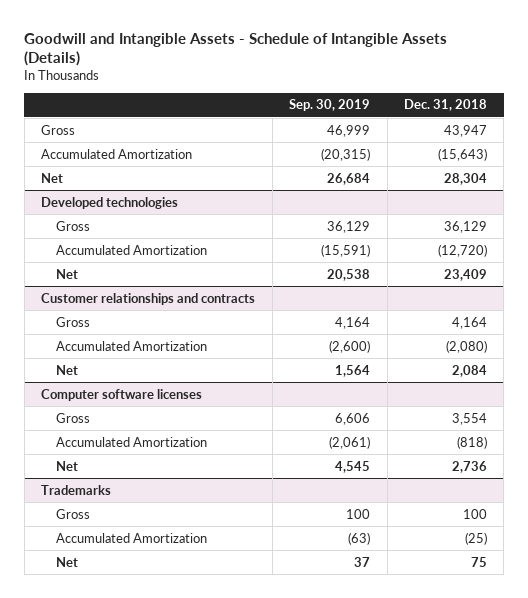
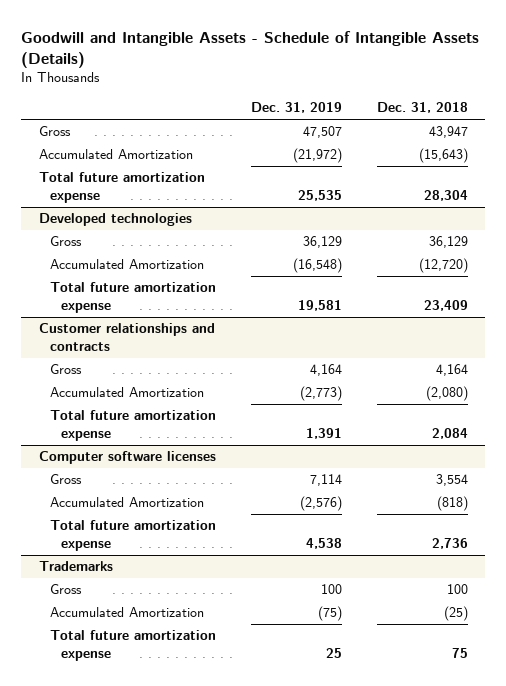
[289,99,371,112] Sep. 30, 2019 -> none
none -> [250,102,342,114] Dec. 31, 2019
[41,172,64,183] Net -> [38,172,205,204] Total future amortization expense
[55,268,78,279] Net -> [49,282,216,314] Total future amortization expense
[55,364,78,375] Net -> [49,410,216,442] Total future amortization expense
[55,460,78,471] Net -> [49,520,216,552] Total future amortization expense
[55,556,78,567] Net -> [49,630,216,662] Total future amortization expense

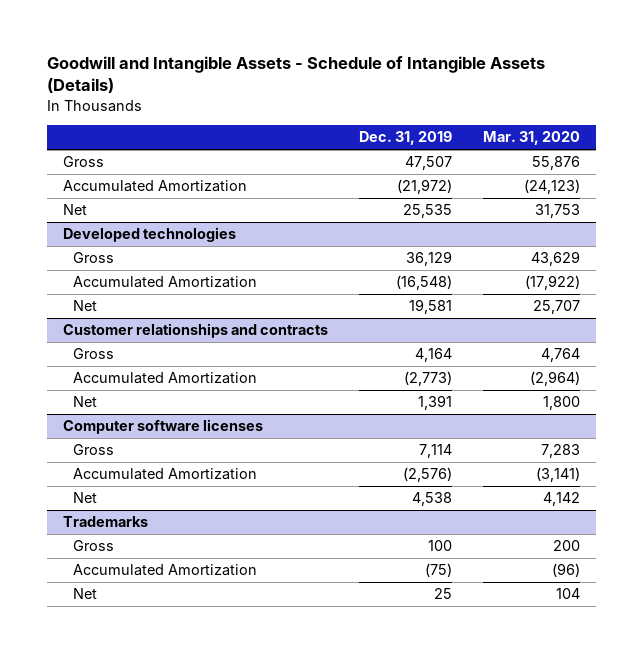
[376,102,468,114] Dec. 31, 2018 -> none
none -> [483,131,581,146] Mar. 31, 2020
[38,172,205,204] Total future amortization expense -> [62,204,87,216] Net
[49,282,216,314] Total future amortization expense -> [72,300,97,312] Net
[49,410,216,442] Total future amortization expense -> [72,396,97,408] Net
[49,520,216,552] Total future amortization expense -> [72,492,97,504] Net
[49,630,216,662] Total future amortization expense -> [72,588,97,600] Net

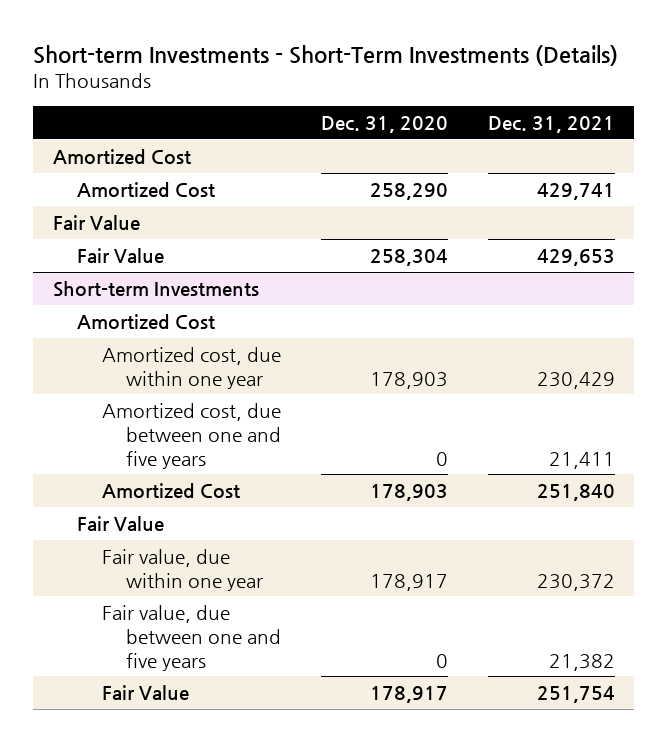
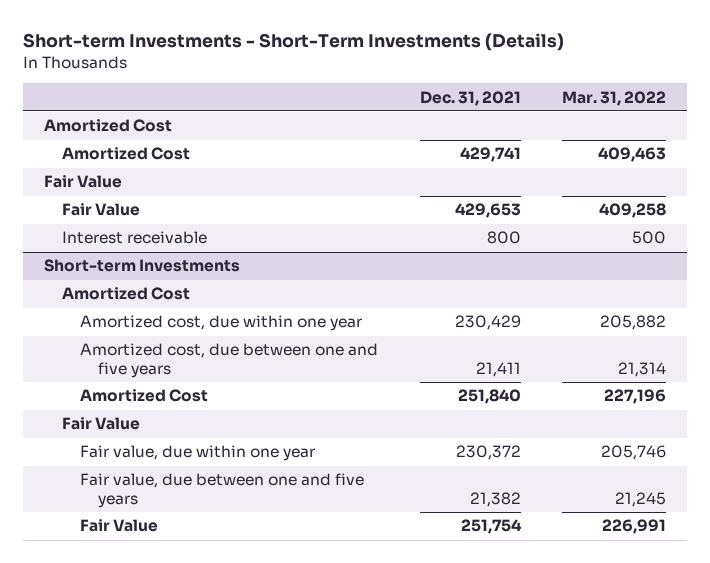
[320,116,448,134] Dec. 31, 2020 -> none
none -> [562,90,667,106] Mar. 31, 2022
none -> [62,231,208,245] Interest receivable

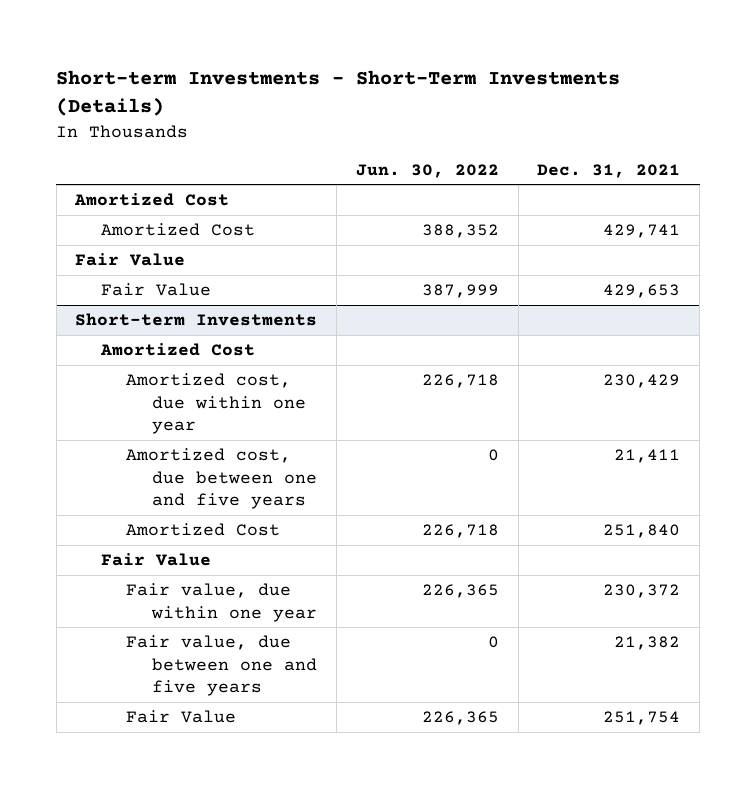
[562,90,667,106] Mar. 31, 2022 -> none
none -> [355,163,499,178] Jun. 30, 2022
[62,231,208,245] Interest receivable -> none

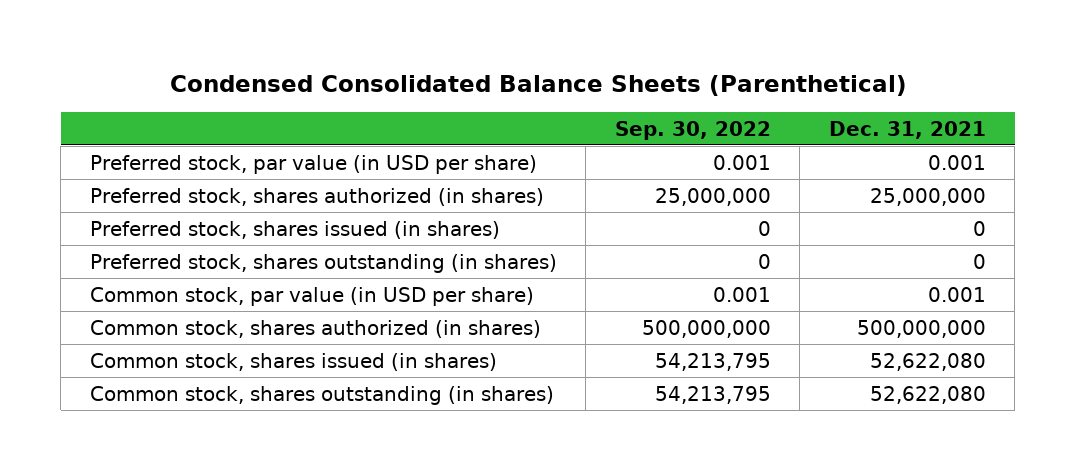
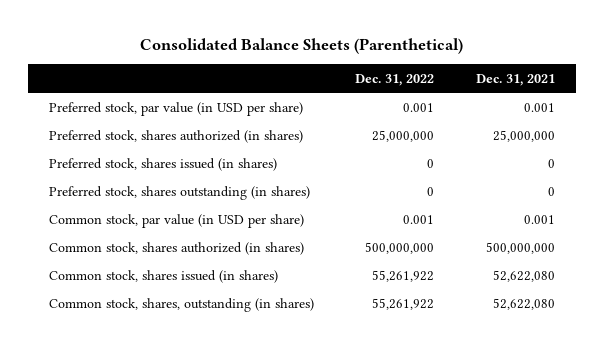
[169,74,907,96] Condensed Consolidated Balance Sheets (Parenthetical) -> [139,38,463,55] Consolidated Balance Sheets (Parenthetical)
[614,120,771,140] Sep. 30, 2022 -> none
none -> [355,73,435,86] Dec. 31, 2022
[89,385,554,405] Common stock, shares outstanding (in shares) -> [48,297,314,312] Common stock, shares, outstanding (in shares)

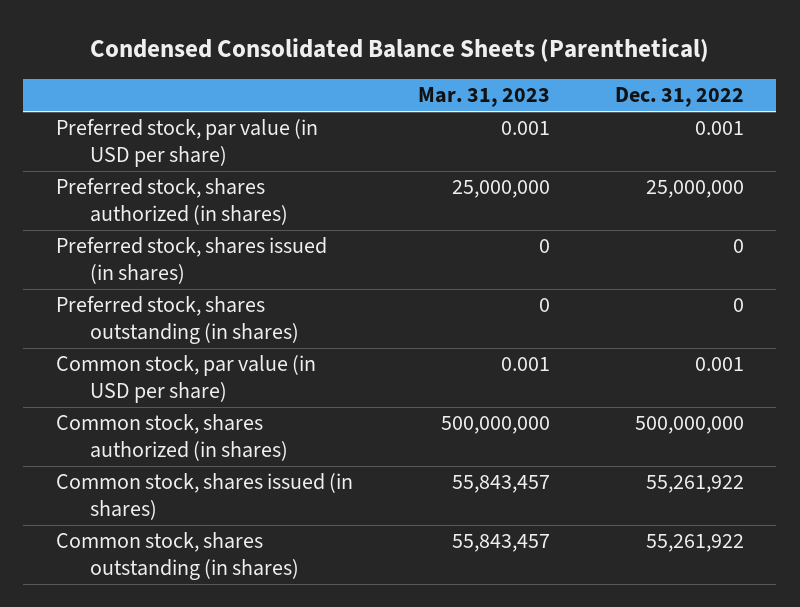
[139,38,463,55] Consolidated Balance Sheets (Parenthetical) -> [89,38,709,63] Condensed Consolidated Balance Sheets (Parenthetical)
[476,73,556,86] Dec. 31, 2021 -> none
none -> [417,87,550,108] Mar. 31, 2023
[48,297,314,312] Common stock, shares, outstanding (in shares) -> [55,532,300,581] Common stock, shares outstanding (in shares)

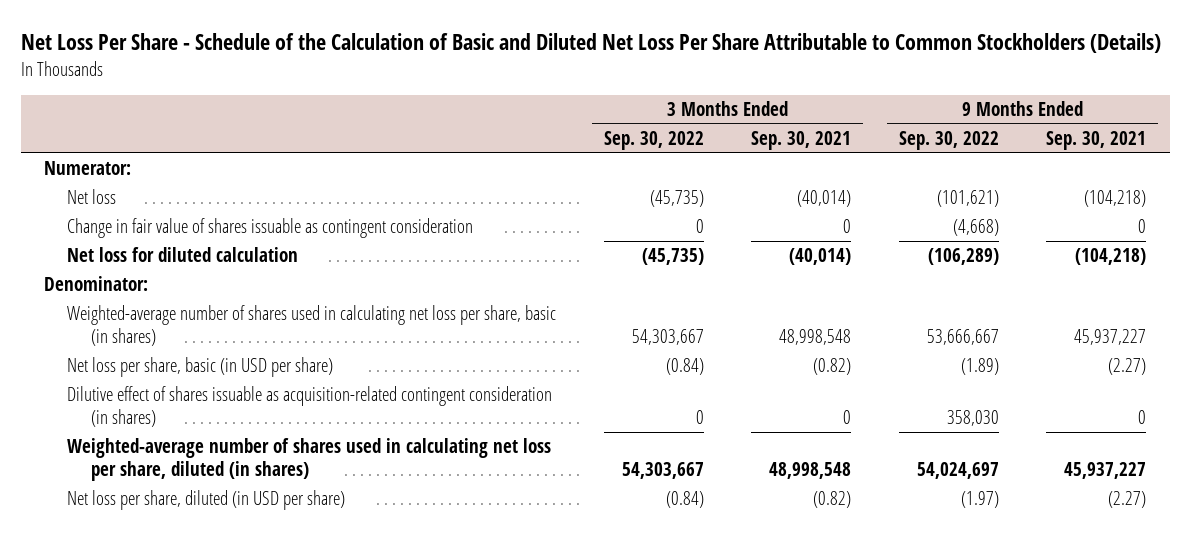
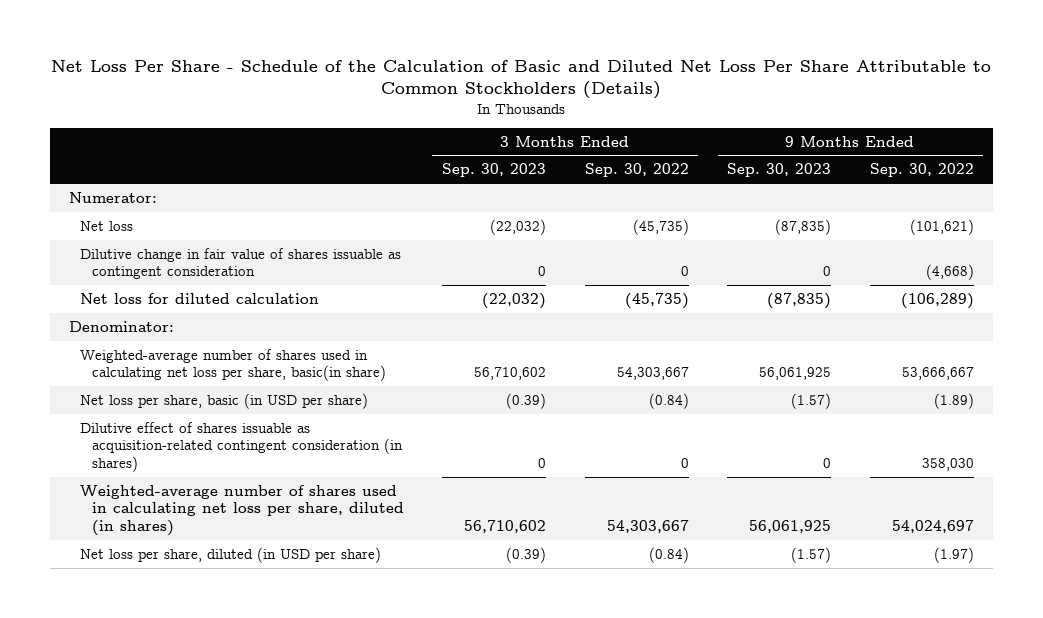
[751,131,852,151] Sep. 30, 2021 -> none
[1046,131,1147,151] Sep. 30, 2021 -> none
none -> [442,163,547,178] Sep. 30, 2023
none -> [727,163,832,178] Sep. 30, 2023
[67,218,474,239] Change in fair value of shares issuable as contingent consideration -> [80,247,402,280] Dilutive change in fair value of shares issuable as contingent consideration
[67,305,557,346] Weighted-average number of shares used in calculating net loss per share, basic (in shares) -> [80,348,386,382] Weighted-average number of shares used in calculating net loss per share, basic(in share)

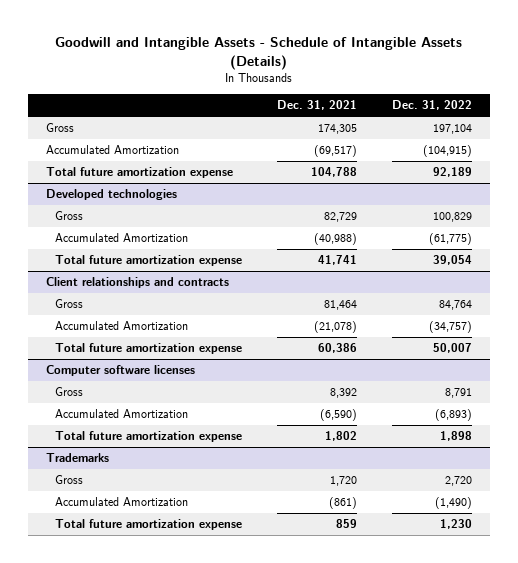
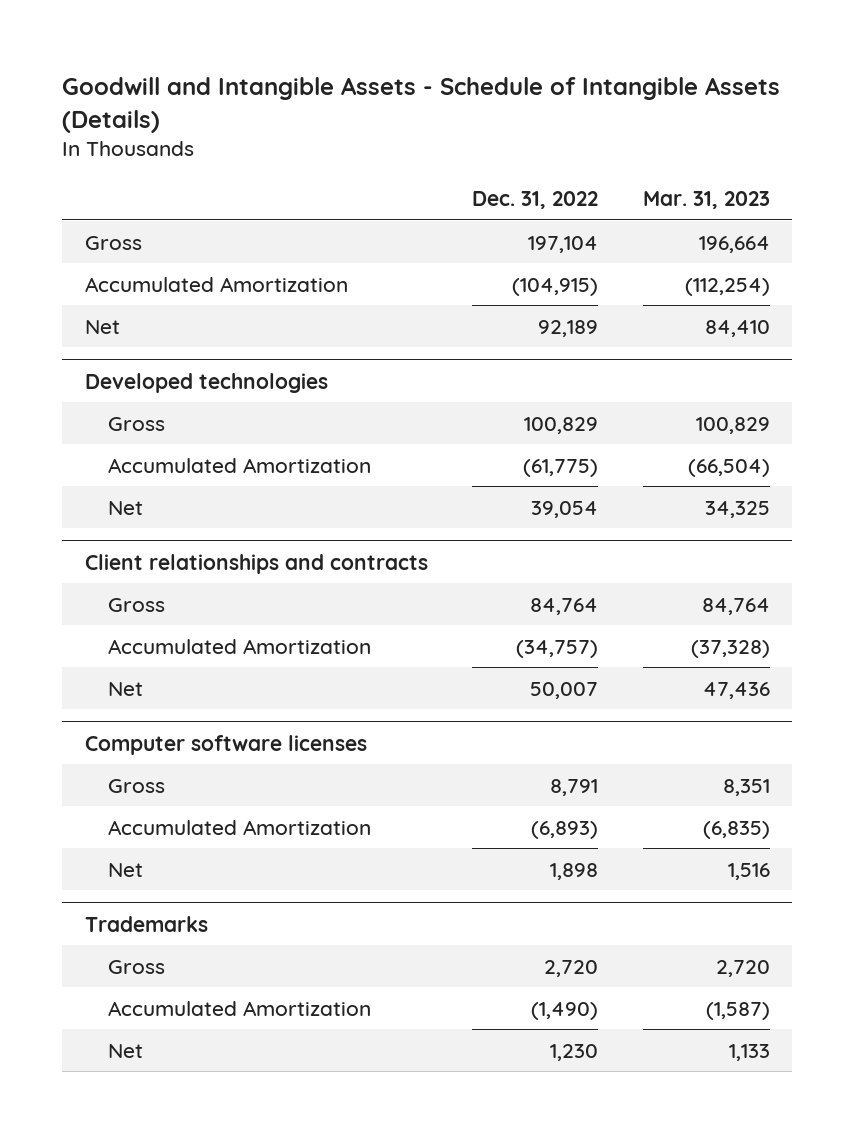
[276,100,357,111] Dec. 31, 2021 -> none
none -> [642,191,770,210] Mar. 31, 2023
[45,167,233,179] Total future amortization expense -> [84,319,120,334] Net
[54,255,242,267] Total future amortization expense -> [108,500,144,515] Net
[54,343,242,355] Total future amortization expense -> [108,681,144,696] Net
[54,431,242,443] Total future amortization expense -> [108,862,144,877] Net
[54,519,242,531] Total future amortization expense -> [108,1043,144,1058] Net

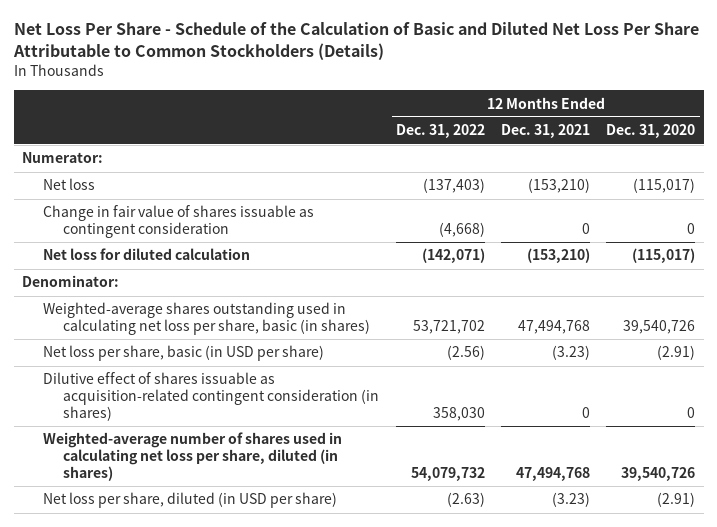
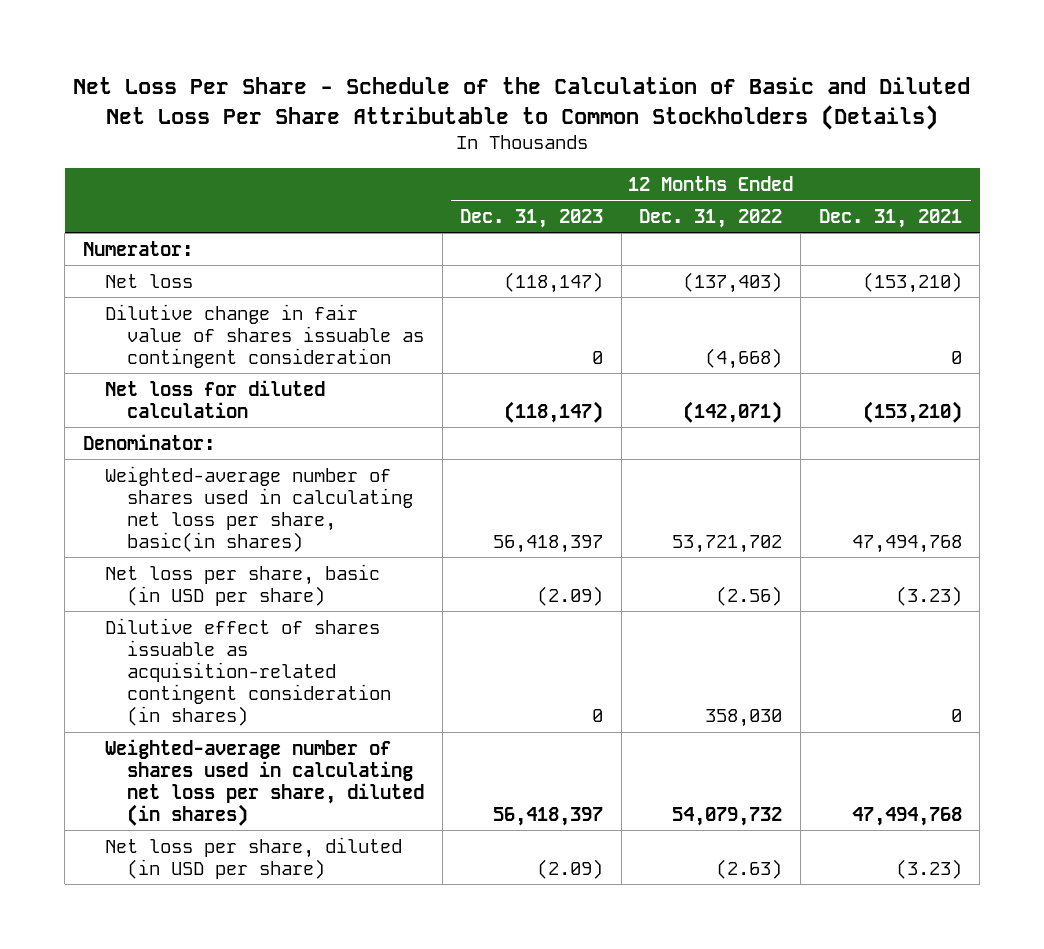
[606,124,696,139] Dec. 31, 2020 -> none
none -> [460,208,604,228] Dec. 31, 2023
[42,205,314,238] Change in fair value of shares issuable as contingent consideration -> [104,303,425,368] Dilutive change in fair value of shares issuable as contingent consideration
[42,302,371,335] Weighted-average shares outstanding used in calculating net loss per share, basic (in shares) -> [104,465,414,553] Weighted-average number of shares used in calculating net loss per share, basic(in shares)

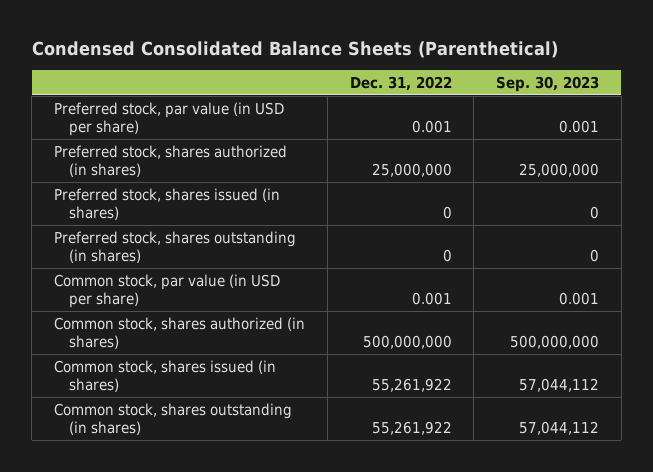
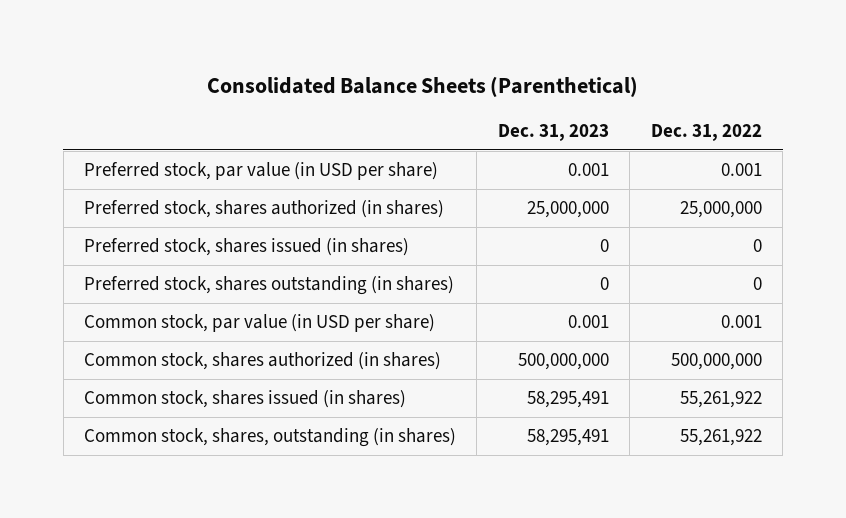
[31,41,558,59] Condensed Consolidated Balance Sheets (Parenthetical) -> [206,75,638,97] Consolidated Balance Sheets (Parenthetical)
[496,76,600,93] Sep. 30, 2023 -> none
none -> [497,124,609,142] Dec. 31, 2023
[54,402,293,436] Common stock, shares outstanding (in shares) -> [83,428,456,448] Common stock, shares, outstanding (in shares)

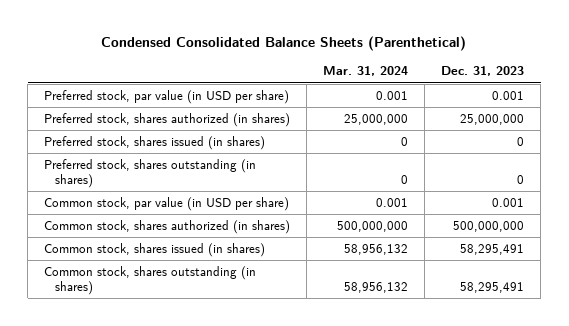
[206,75,638,97] Consolidated Balance Sheets (Parenthetical) -> [101,36,467,52] Condensed Consolidated Balance Sheets (Parenthetical)
[650,124,762,142] Dec. 31, 2022 -> none
none -> [323,66,409,77] Mar. 31, 2024
[83,428,456,448] Common stock, shares, outstanding (in shares) -> [44,266,257,295] Common stock, shares outstanding (in shares)

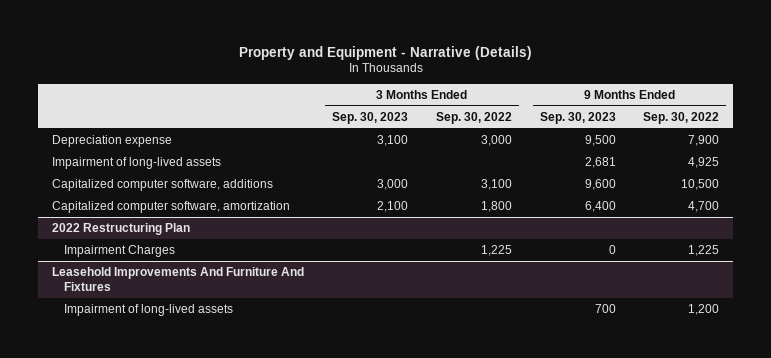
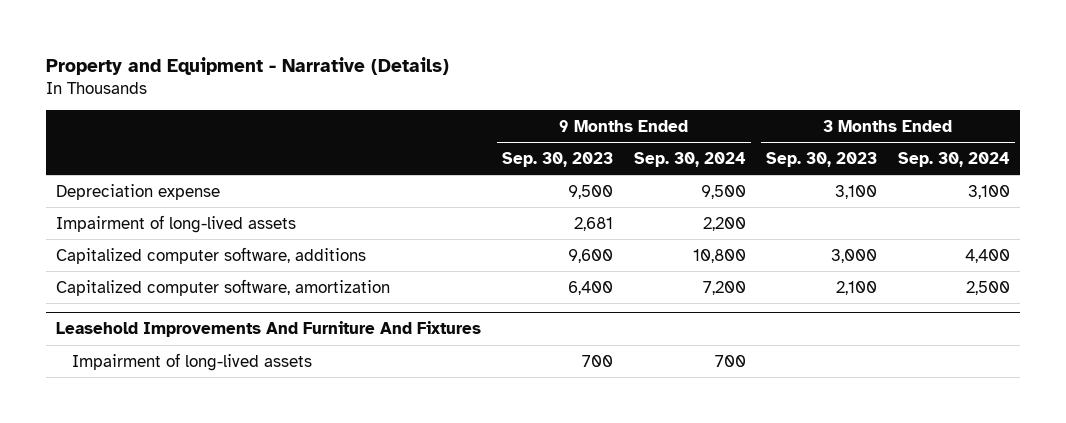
[435,111,512,124] Sep. 30, 2022 -> none
[643,111,720,124] Sep. 30, 2022 -> none
none -> [633,151,746,167] Sep. 30, 2024
none -> [897,151,1010,167] Sep. 30, 2024
[52,222,191,235] 2022 Restructuring Plan -> none
[63,244,175,257] Impairment Charges -> none

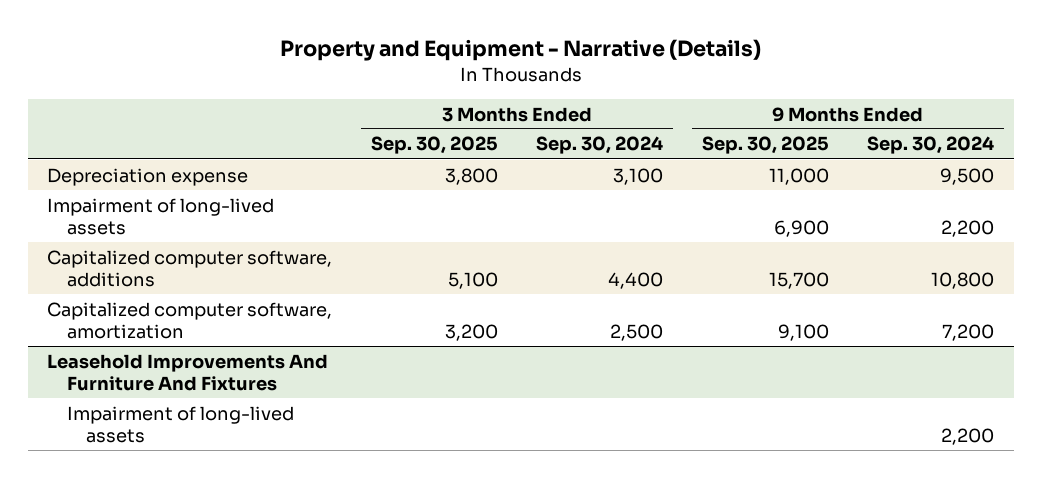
[501,151,613,167] Sep. 30, 2023 -> none
[766,151,878,167] Sep. 30, 2023 -> none
none -> [370,136,498,155] Sep. 30, 2025
none -> [701,136,829,155] Sep. 30, 2025
[714,354,746,367] 700 -> [941,428,995,446] 2,200

